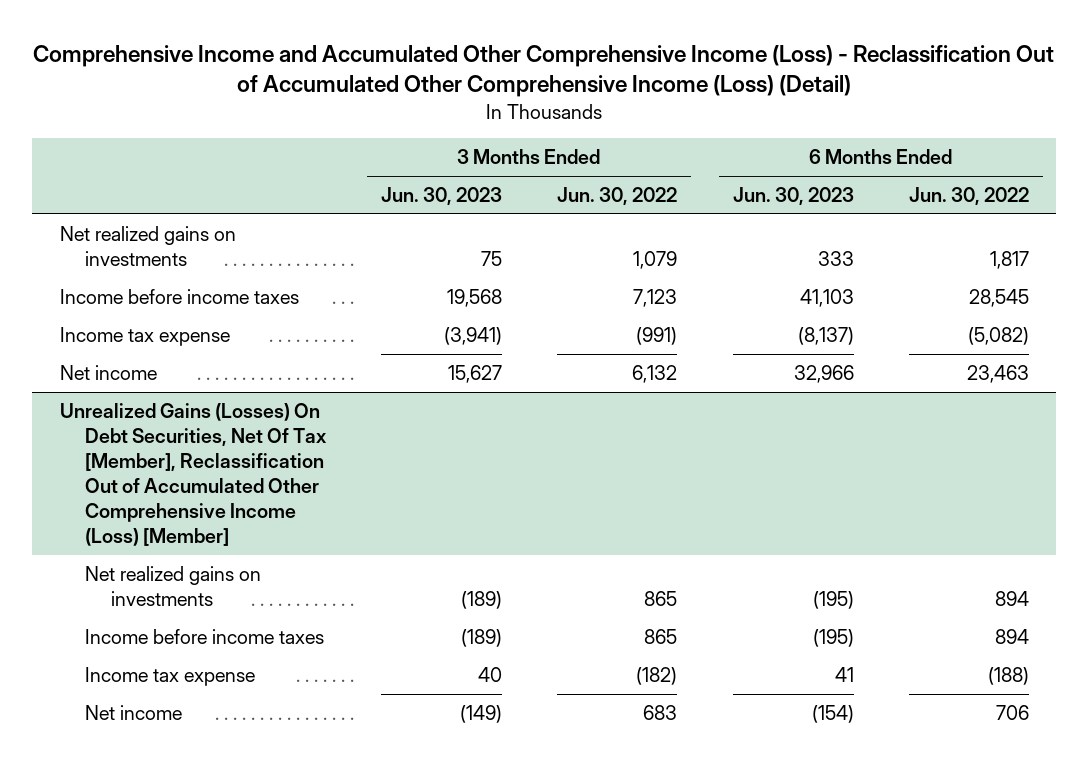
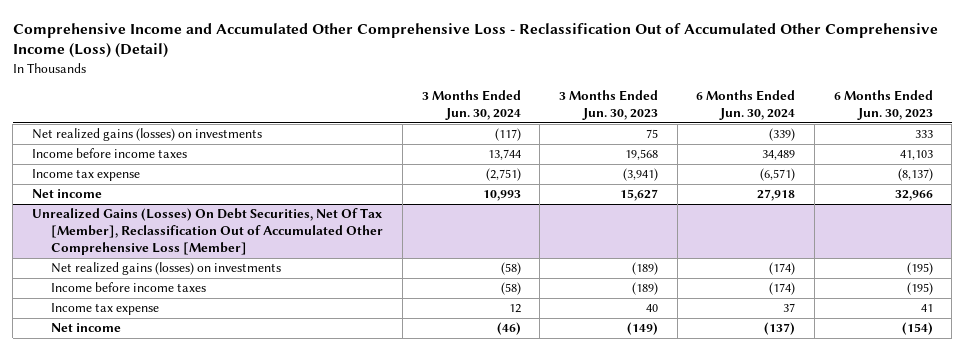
[33,45,1055,98] Comprehensive Income and Accumulated Other Comprehensive Income (Loss) - Reclassification Out of Accumulated Other Comprehensive Income (Loss) (Detail) -> [12,22,938,59] Comprehensive Income and Accumulated Other Comprehensive Loss - Reclassification Out of Accumulated Other Comprehensive Income (Loss) (Detail)
[557,187,678,206] Jun. 30, 2022 -> none
[908,187,1029,206] Jun. 30, 2022 -> none
none -> [421,90,521,121] 3 Months Ended Jun. 30, 2024
none -> [696,90,796,121] 6 Months Ended Jun. 30, 2024
[59,226,236,266] Net realized gains on investments -> [32,128,263,142] Net realized gains (losses) on investments
[59,403,328,546] Unrealized Gains (Losses) On Debt Securities, Net Of Tax [Member], Reclassification Out of Accumulated Other Comprehensive Income (Loss) [Member] -> [32,208,384,256] Unrealized Gains (Losses) On Debt Securities, Net Of Tax [Member], Reclassification Out of Accumulated Other Comprehensive Loss [Member]
[85,566,262,606] Net realized gains on investments -> [51,262,282,276] Net realized gains (losses) on investments

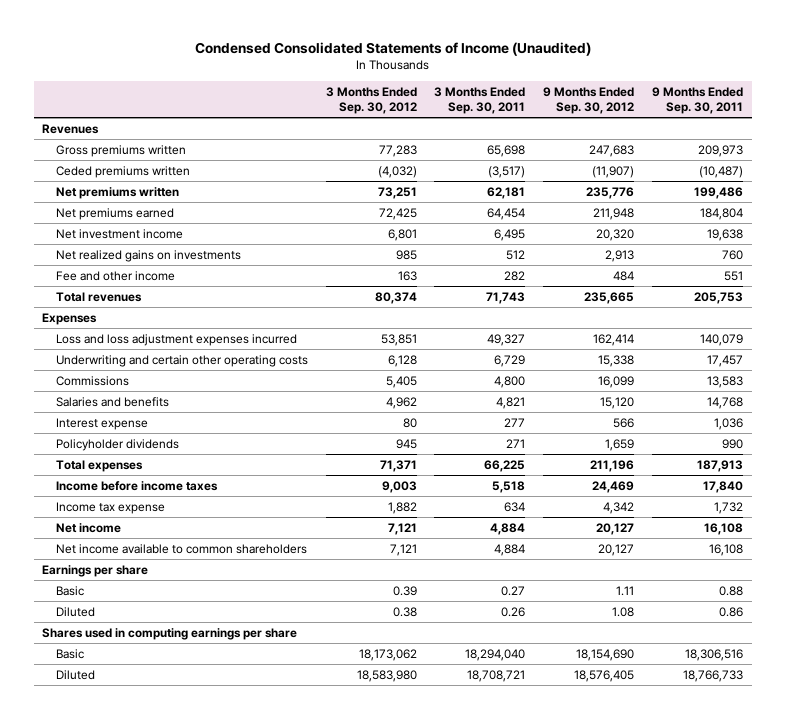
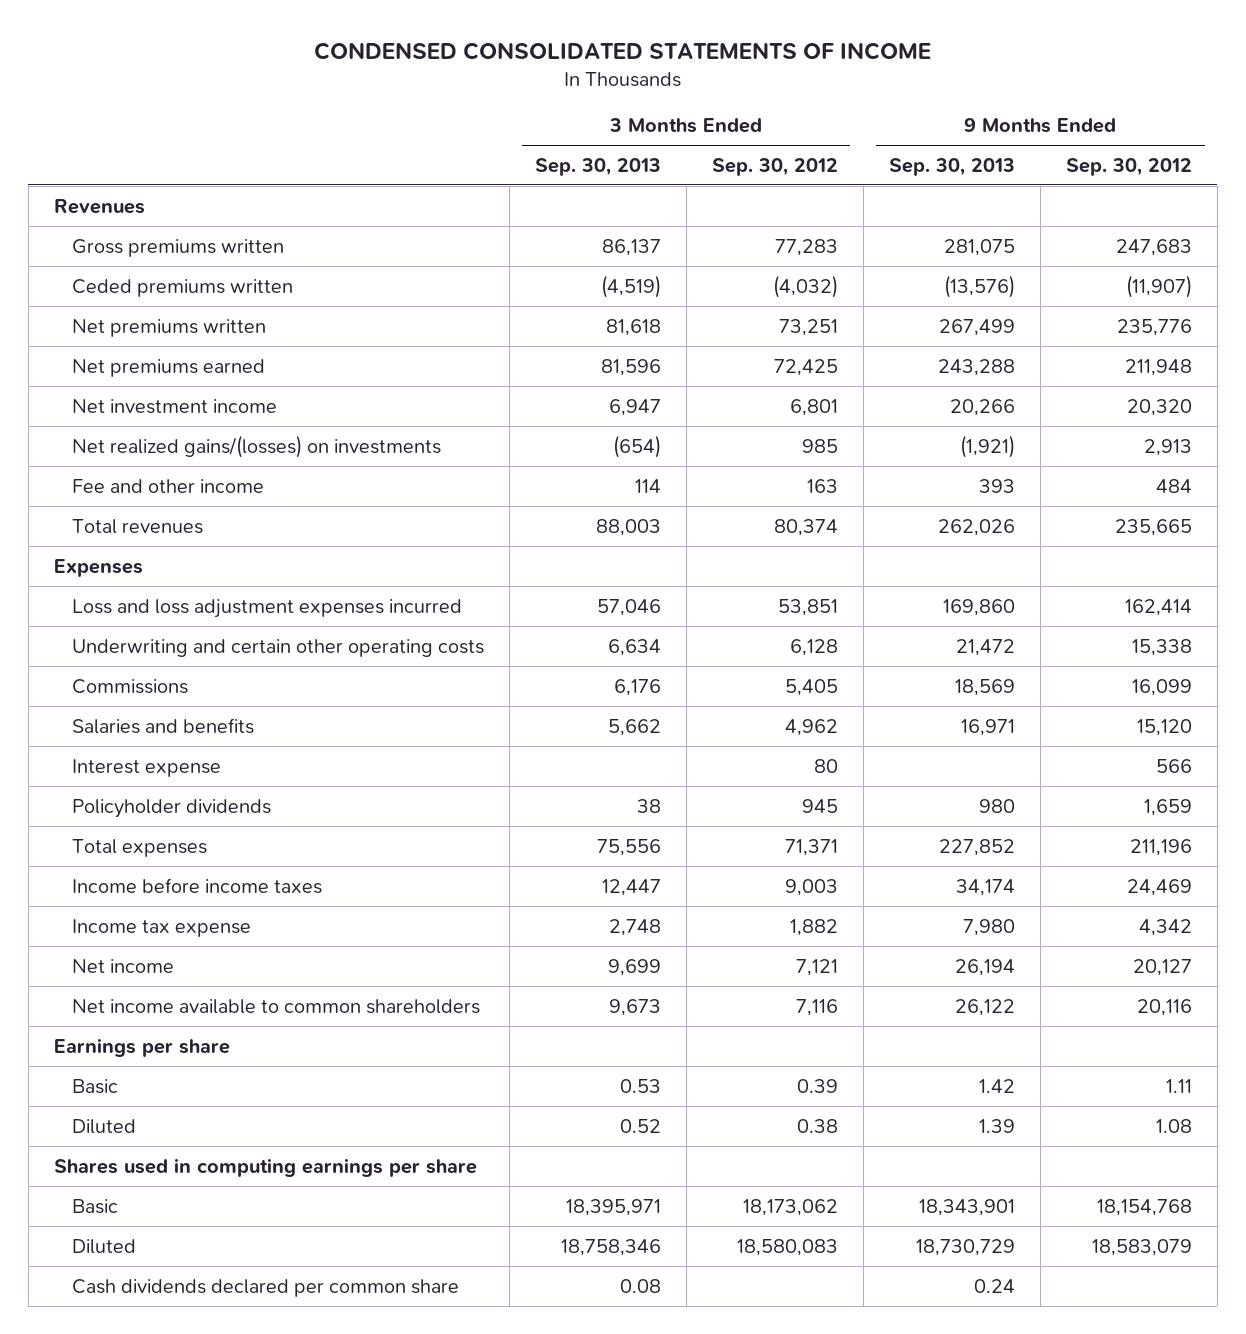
[194,41,591,56] Condensed Consolidated Statements of Income (Unaudited) -> [313,41,931,60] CONDENSED CONSOLIDATED STATEMENTS OF INCOME
[434,87,526,114] 3 Months Ended Sep. 30, 2011 -> none
[651,87,743,114] 9 Months Ended Sep. 30, 2011 -> none
none -> [534,157,661,176] Sep. 30, 2013
none -> [888,157,1015,176] Sep. 30, 2013
[55,250,241,263] Net realized gains on investments -> [71,434,441,458] Net realized gains/(losses) on investments
[389,544,417,557] 7,121 -> [795,998,838,1016] 7,116
[598,544,635,557] 20,127 -> [1136,998,1192,1016] 20,116
[576,649,635,662] 18,154,690 -> [1096,1198,1192,1216] 18,154,768
[356,670,417,683] 18,583,980 -> [736,1238,838,1256] 18,580,083
[574,670,635,683] 18,576,405 -> [1091,1238,1192,1256] 18,583,079
none -> [71,1278,459,1297] Cash dividends declared per common share

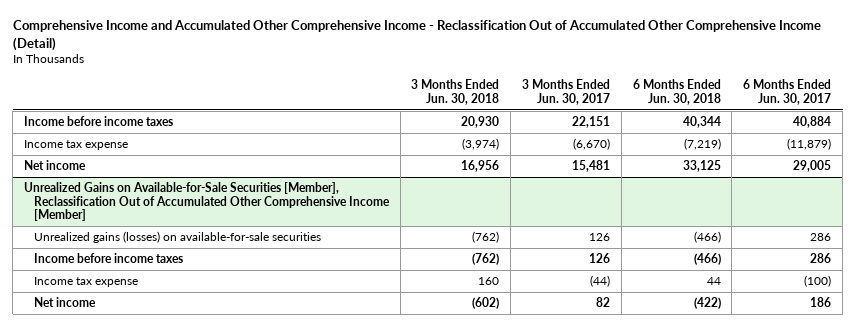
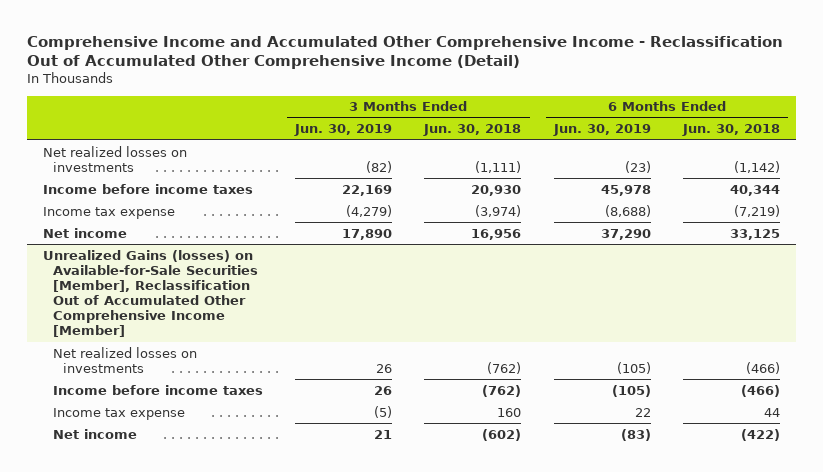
[522,79,611,105] 3 Months Ended Jun. 30, 2017 -> none
[743,79,832,105] 6 Months Ended Jun. 30, 2017 -> none
none -> [294,124,393,137] Jun. 30, 2019
none -> [552,124,651,137] Jun. 30, 2019
none -> [43,145,188,172] Net realized losses on investments
[23,181,390,222] Unrealized Gains on Available-for-Sale Securities [Member], Reclassification Out of Accumulated Other Comprehensive Income [Member] -> [43,249,259,338] Unrealized Gains (losses) on Available-for-Sale Securities [Member], Reclassification Out of Accumulated Other Comprehensive Income [Member]
[33,230,321,243] Unrealized gains (losses) on available-for-sale securities -> [53,346,198,373] Net realized losses on investments

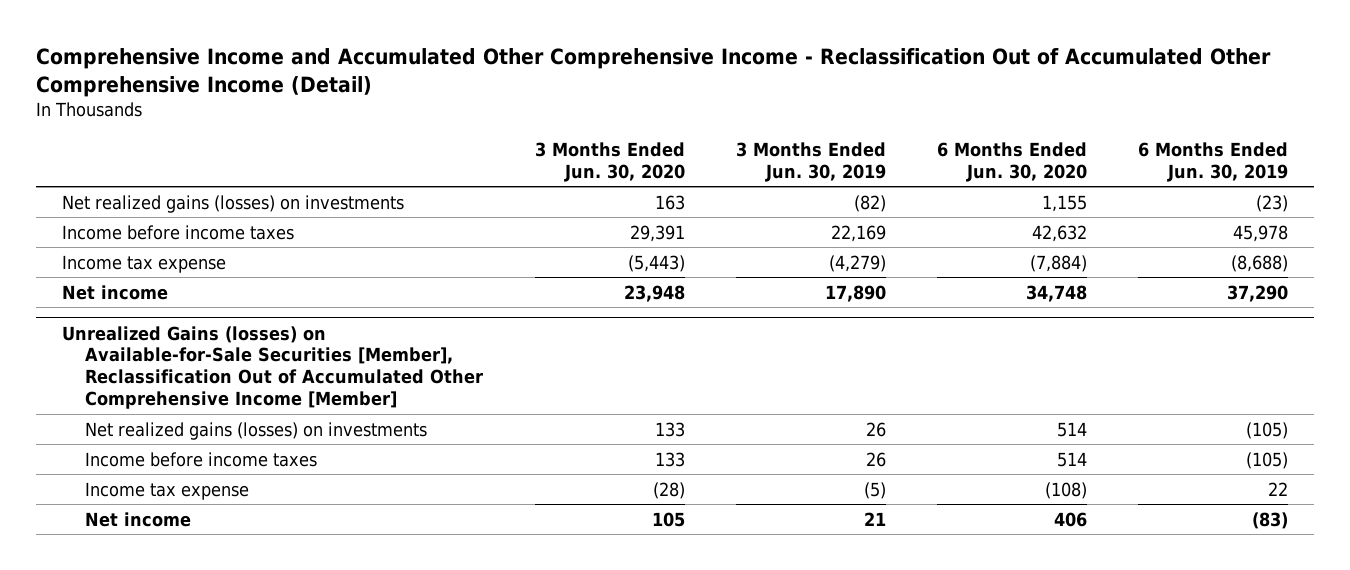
[423,124,522,137] Jun. 30, 2018 -> none
[681,124,780,137] Jun. 30, 2018 -> none
none -> [534,141,685,182] 3 Months Ended Jun. 30, 2020
none -> [937,141,1088,182] 6 Months Ended Jun. 30, 2020
[43,145,188,172] Net realized losses on investments -> [61,194,404,213] Net realized gains (losses) on investments
[53,346,198,373] Net realized losses on investments -> [85,421,428,440] Net realized gains (losses) on investments

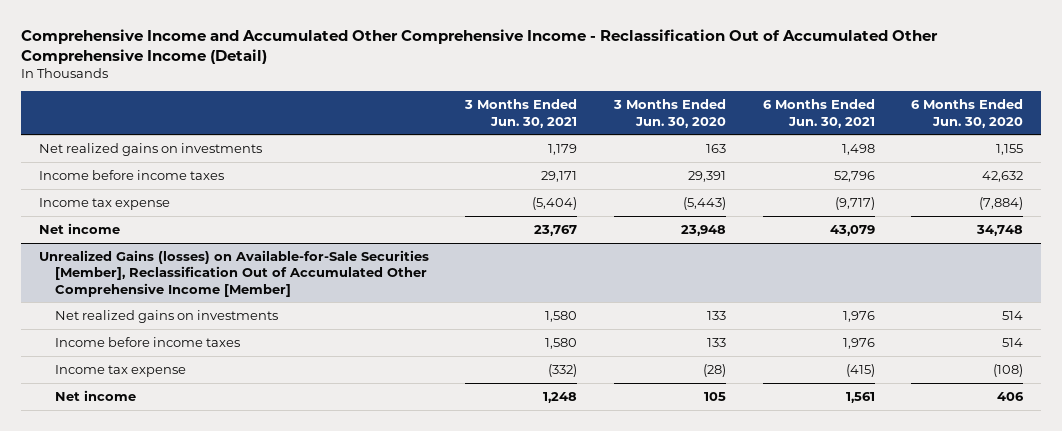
[735,141,886,182] 3 Months Ended Jun. 30, 2019 -> none
[1138,141,1289,182] 6 Months Ended Jun. 30, 2019 -> none
none -> [464,99,578,128] 3 Months Ended Jun. 30, 2021
none -> [762,99,875,128] 6 Months Ended Jun. 30, 2021
[61,194,404,213] Net realized gains (losses) on investments -> [38,142,262,156] Net realized gains on investments
[85,421,428,440] Net realized gains (losses) on investments -> [54,309,278,323] Net realized gains on investments

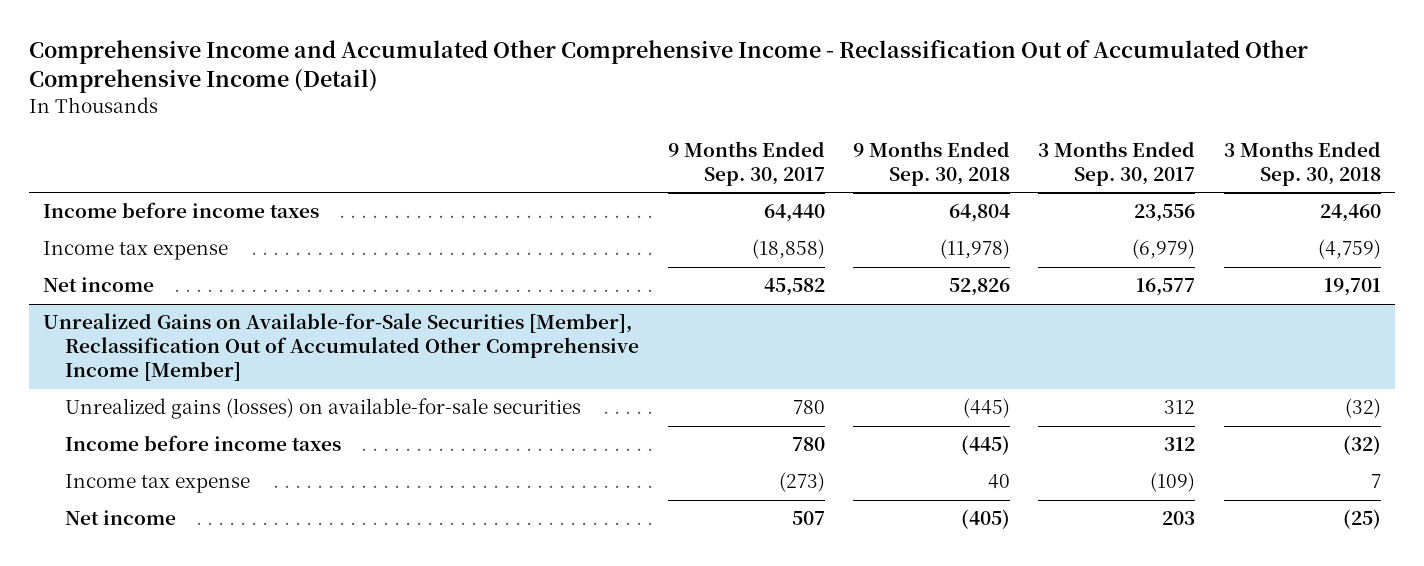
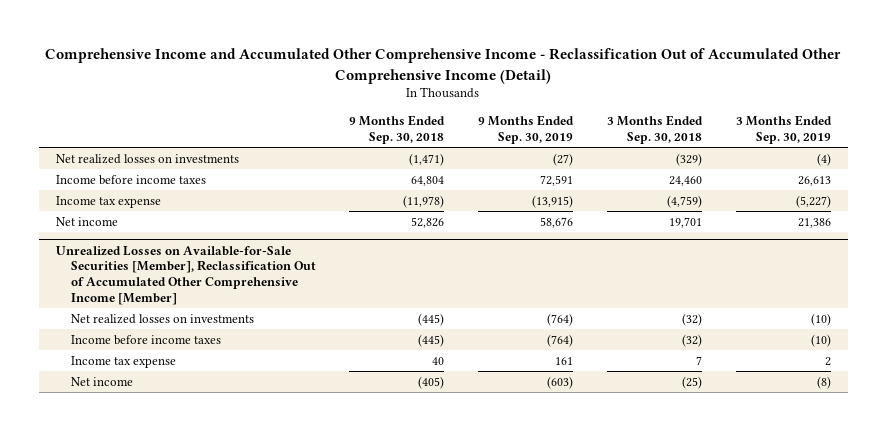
[667,141,825,186] 9 Months Ended Sep. 30, 2017 -> none
[1038,141,1196,186] 3 Months Ended Sep. 30, 2017 -> none
none -> [478,115,575,145] 9 Months Ended Sep. 30, 2019
none -> [736,115,833,145] 3 Months Ended Sep. 30, 2019
none -> [55,153,239,164] Net realized losses on investments
[43,313,640,382] Unrealized Gains on Available-for-Sale Securities [Member], Reclassification Out of Accumulated Other Comprehensive Income [Member] -> [55,245,316,306] Unrealized Losses on Available-for-Sale Securities [Member], Reclassification Out of Accumulated Other Comprehensive Income [Member]
[65,398,582,420] Unrealized gains (losses) on available-for-sale securities -> [70,313,254,324] Net realized losses on investments

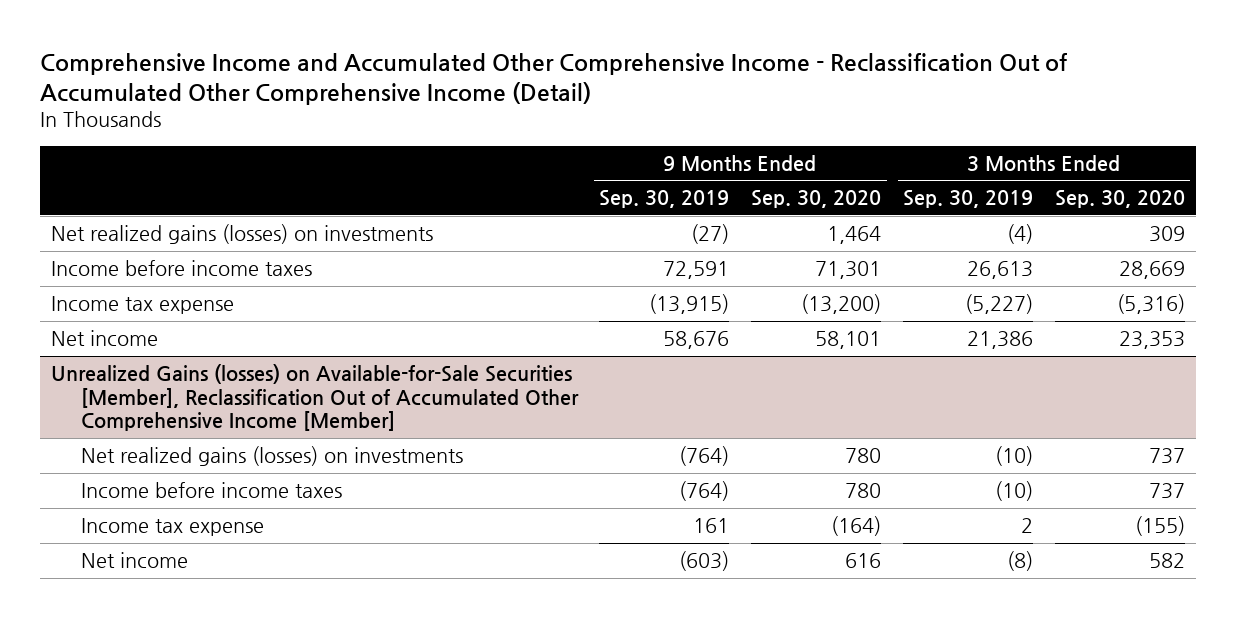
[349,115,446,145] 9 Months Ended Sep. 30, 2018 -> none
[607,115,704,145] 3 Months Ended Sep. 30, 2018 -> none
none -> [751,190,882,209] Sep. 30, 2020
none -> [1054,190,1185,209] Sep. 30, 2020
[55,153,239,164] Net realized losses on investments -> [50,224,433,245] Net realized gains (losses) on investments
[55,245,316,306] Unrealized Losses on Available-for-Sale Securities [Member], Reclassification Out of Accumulated Other Comprehensive Income [Member] -> [50,364,579,432] Unrealized Gains (losses) on Available-for-Sale Securities [Member], Reclassification Out of Accumulated Other Comprehensive Income [Member]
[70,313,254,324] Net realized losses on investments -> [80,446,463,467] Net realized gains (losses) on investments

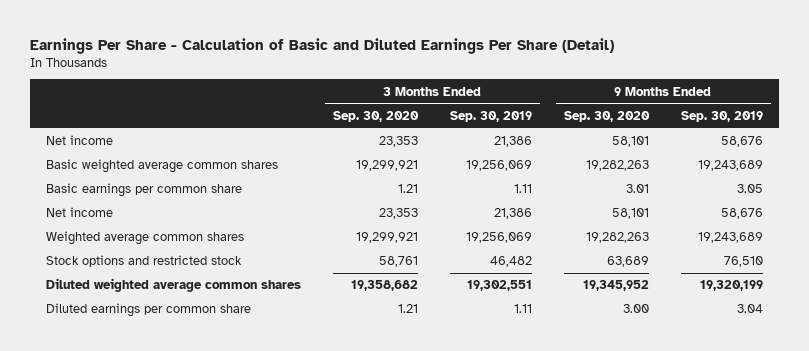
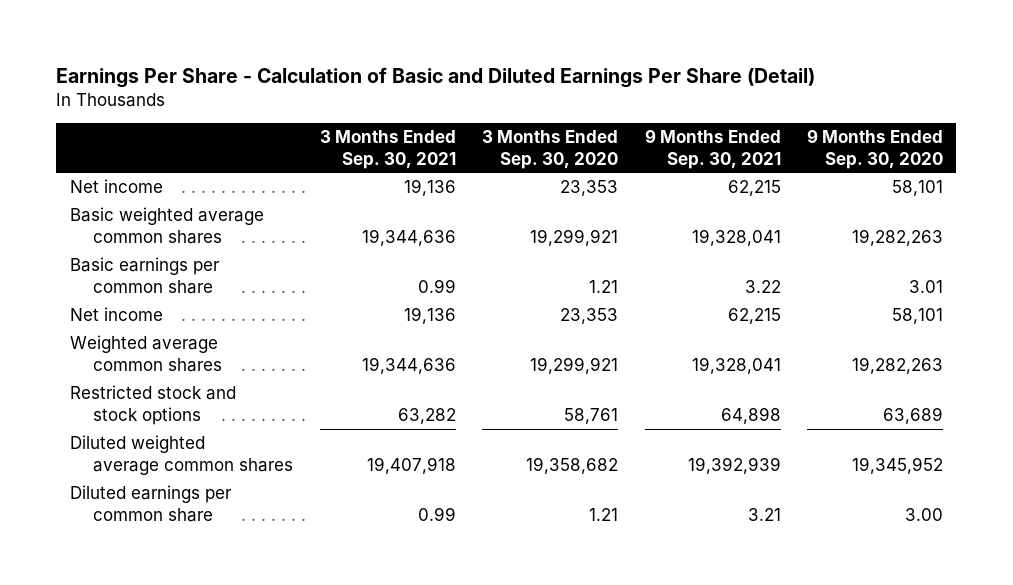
[449,110,532,122] Sep. 30, 2019 -> none
[680,110,763,122] Sep. 30, 2019 -> none
none -> [319,130,456,169] 3 Months Ended Sep. 30, 2021
none -> [644,129,781,169] 9 Months Ended Sep. 30, 2021
[46,255,243,268] Stock options and restricted stock -> [69,385,236,425] Restricted stock and stock options

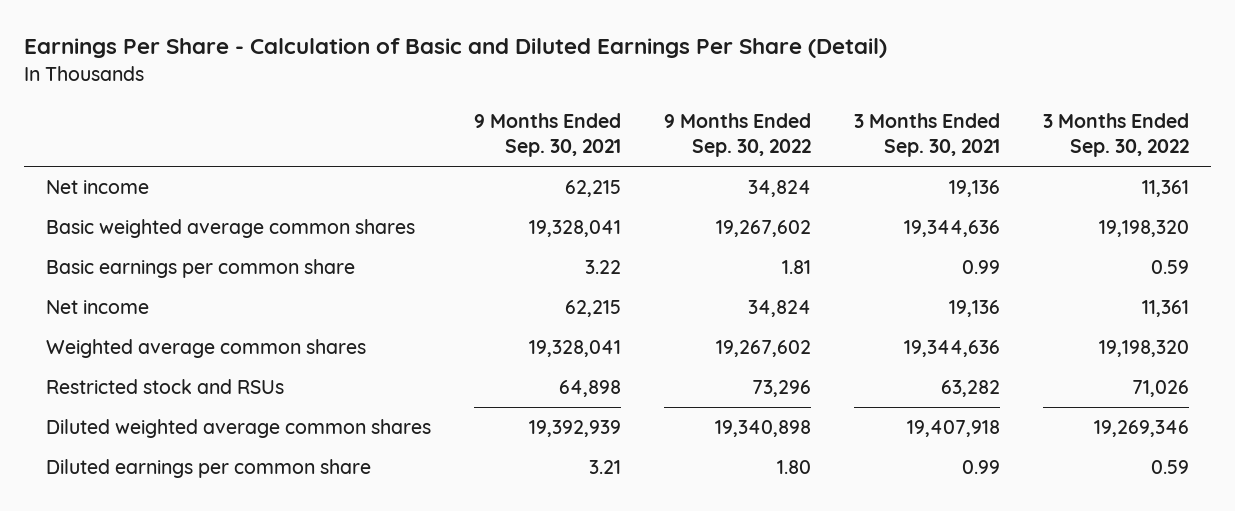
[482,130,619,169] 3 Months Ended Sep. 30, 2020 -> none
[807,129,944,169] 9 Months Ended Sep. 30, 2020 -> none
none -> [663,112,811,157] 9 Months Ended Sep. 30, 2022
none -> [1043,112,1190,157] 3 Months Ended Sep. 30, 2022
[69,385,236,425] Restricted stock and stock options -> [45,379,284,395] Restricted stock and RSUs

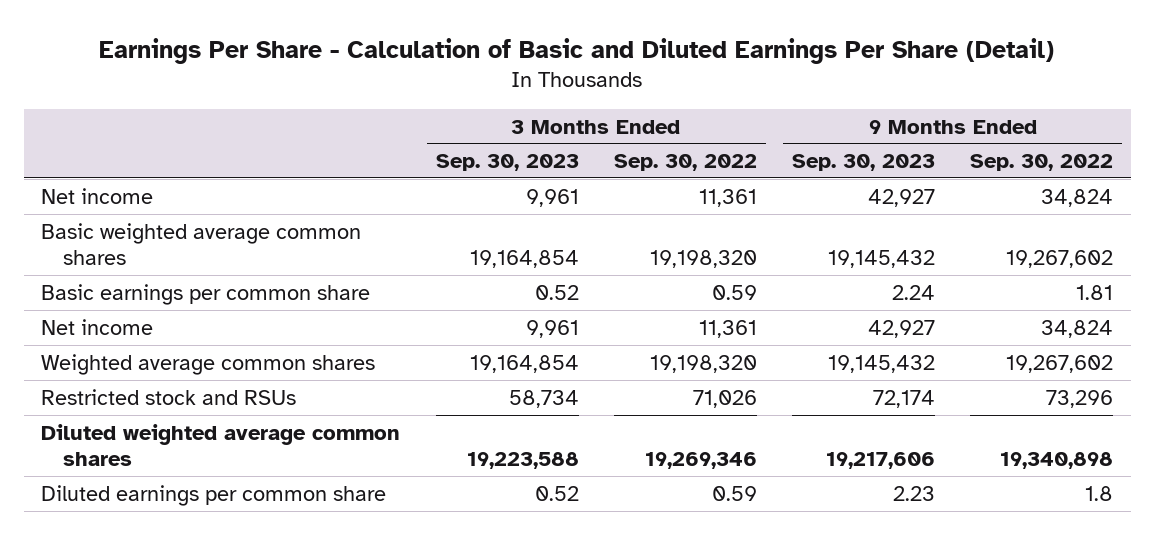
[473,112,621,157] 9 Months Ended Sep. 30, 2021 -> none
[854,112,1001,157] 3 Months Ended Sep. 30, 2021 -> none
none -> [435,154,579,172] Sep. 30, 2023
none -> [791,154,935,172] Sep. 30, 2023
[776,460,811,475] 1.80 -> [1085,485,1114,501] 1.8

